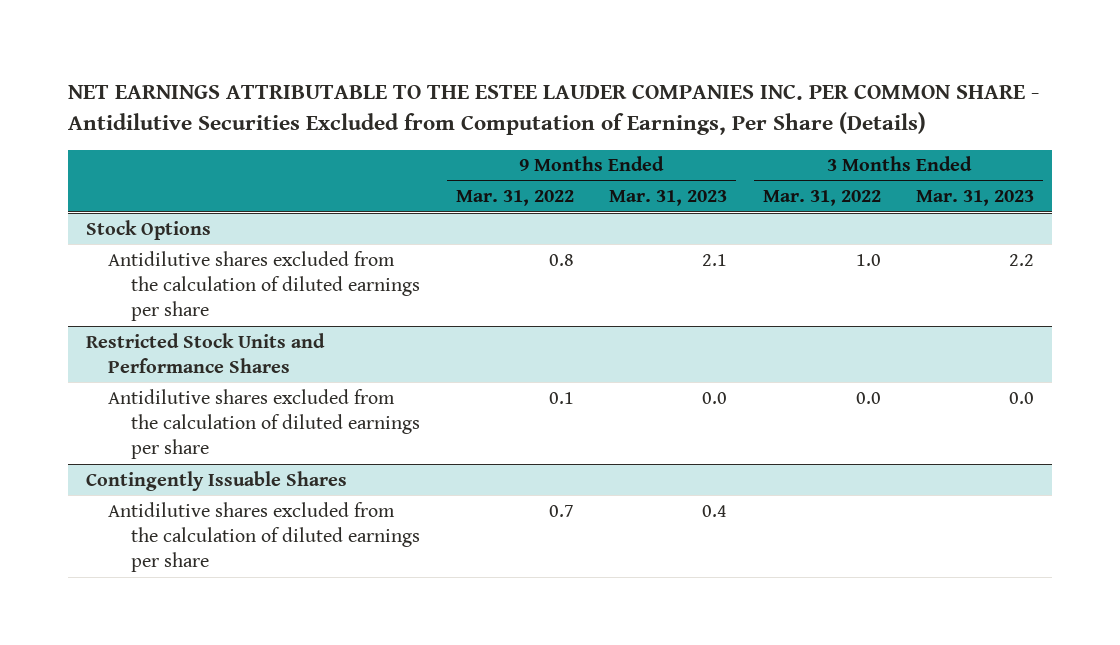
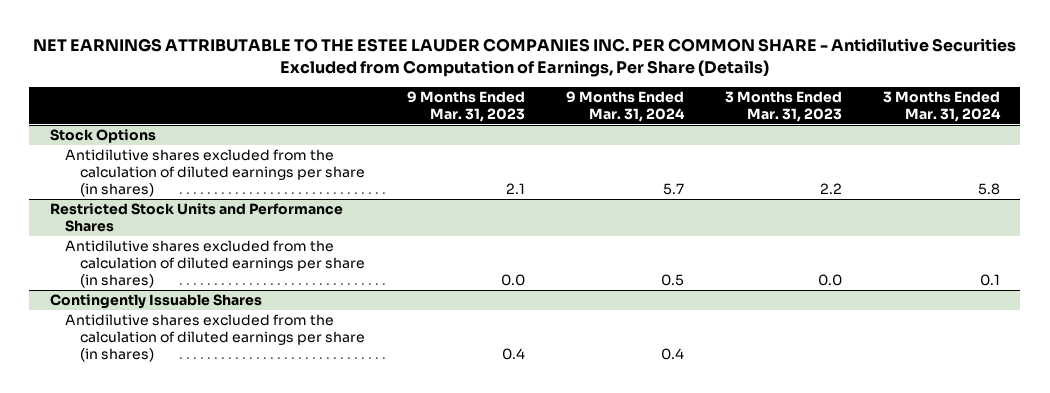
[455,190,574,207] Mar. 31, 2022 -> none
[762,190,881,207] Mar. 31, 2022 -> none
none -> [565,91,685,122] 9 Months Ended Mar. 31, 2024
none -> [882,91,1001,122] 3 Months Ended Mar. 31, 2024
[108,250,421,322] Antidilutive shares excluded from the calculation of diluted earnings per share -> [65,149,366,197] Antidilutive shares excluded from the calculation of diluted earnings per share (in shares)
[108,388,421,460] Antidilutive shares excluded from the calculation of diluted earnings per share -> [65,240,366,288] Antidilutive shares excluded from the calculation of diluted earnings per share (in shares)
[108,501,421,573] Antidilutive shares excluded from the calculation of diluted earnings per share -> [65,314,366,362] Antidilutive shares excluded from the calculation of diluted earnings per share (in shares)

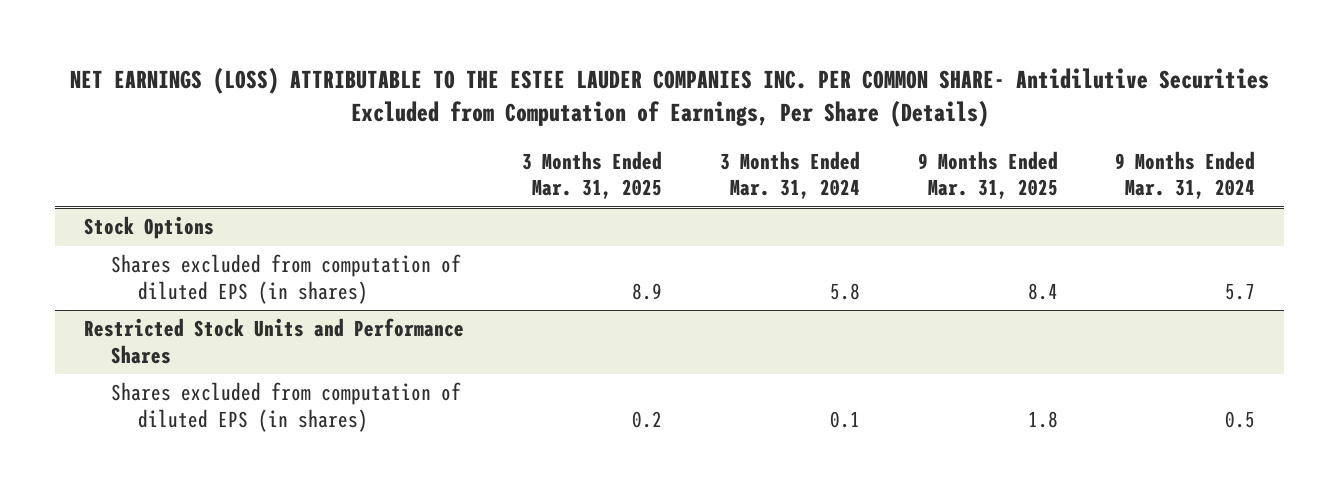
[32,37,1016,77] NET EARNINGS ATTRIBUTABLE TO THE ESTEE LAUDER COMPANIES INC. PER COMMON SHARE - Antidilutive Securities Excluded from Computation of Earnings, Per Share (Details) -> [69,67,1269,128] NET EARNINGS (LOSS) ATTRIBUTABLE TO THE ESTEE LAUDER COMPANIES INC. PER COMMON SHARE- Antidilutive Securities Excluded from Computation of Earnings, Per Share (Details)
[406,91,525,122] 9 Months Ended Mar. 31, 2023 -> none
[724,91,842,122] 3 Months Ended Mar. 31, 2023 -> none
none -> [521,151,662,200] 3 Months Ended Mar. 31, 2025
none -> [917,151,1058,200] 9 Months Ended Mar. 31, 2025
[65,149,366,197] Antidilutive shares excluded from the calculation of diluted earnings per share (in shares) -> [110,254,461,304] Shares excluded from computation of diluted EPS (in shares)
[49,294,262,310] Contingently Issuable Shares -> none
[65,314,366,362] Antidilutive shares excluded from the calculation of diluted earnings per share (in shares) -> none
[65,240,366,288] Antidilutive shares excluded from the calculation of diluted earnings per share (in shares) -> [110,382,461,432] Shares excluded from computation of diluted EPS (in shares)

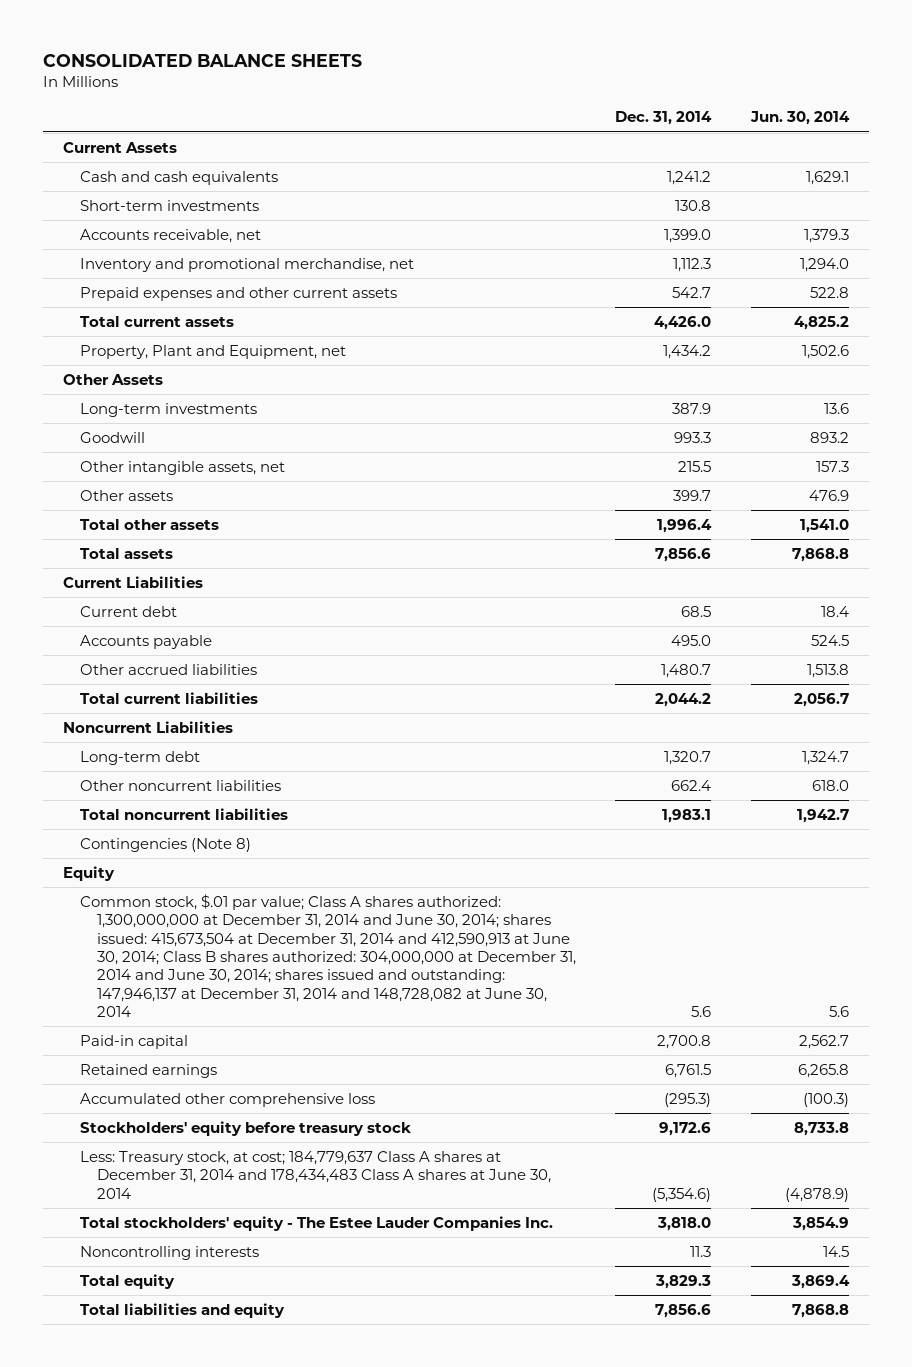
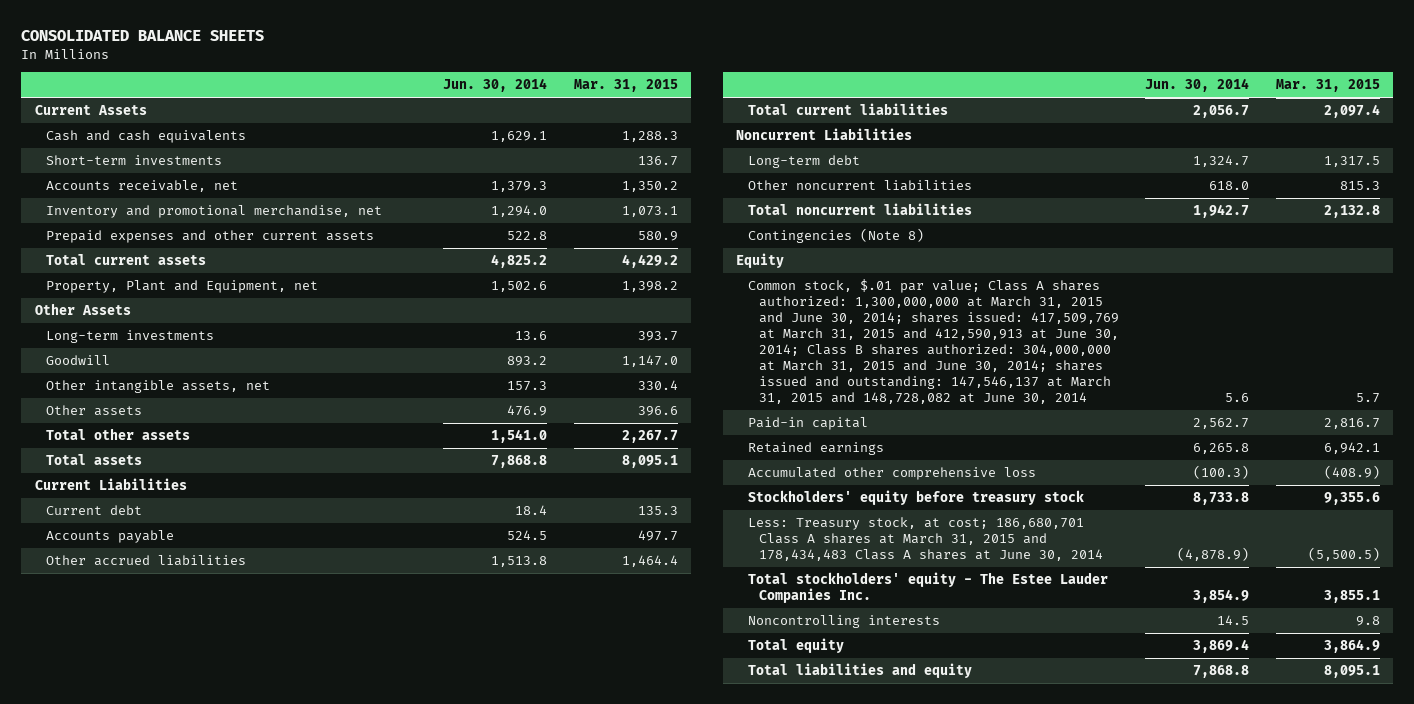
[615,111,713,126] Dec. 31, 2014 -> none
none -> [573,79,678,93] Mar. 31, 2015
[79,894,576,1018] Common stock, $.01 par value; Class A shares authorized: 1,300,000,000 at December 31, 2014 and June 30, 2014; shares issued: 415,673,504 at December 31, 2014 and 412,590,913 at June 30, 2014; Class B shares authorized: 304,000,000 at December 31, 2014 and June 30, 2014; shares issued and outstanding: 147,946,137 at December 31, 2014 and 148,728,082 at June 30, 2014 -> [747,279,1120,405] Common stock, $.01 par value; Class A shares authorized: 1,300,000,000 at March 31, 2015 and June 30, 2014; shares issued: 417,509,769 at March 31, 2015 and 412,590,913 at June 30, 2014; Class B shares authorized: 304,000,000 at March 31, 2015 and June 30, 2014; shares issued and outstanding: 147,546,137 at March 31, 2015 and 148,728,082 at June 30, 2014
[79,1151,551,1199] Less: Treasury stock, at cost; 184,779,637 Class A shares at December 31, 2014 and 178,434,483 Class A shares at June 30, 2014 -> [747,517,1104,562] Less: Treasury stock, at cost; 186,680,701 Class A shares at March 31, 2015 and 178,434,483 Class A shares at June 30, 2014

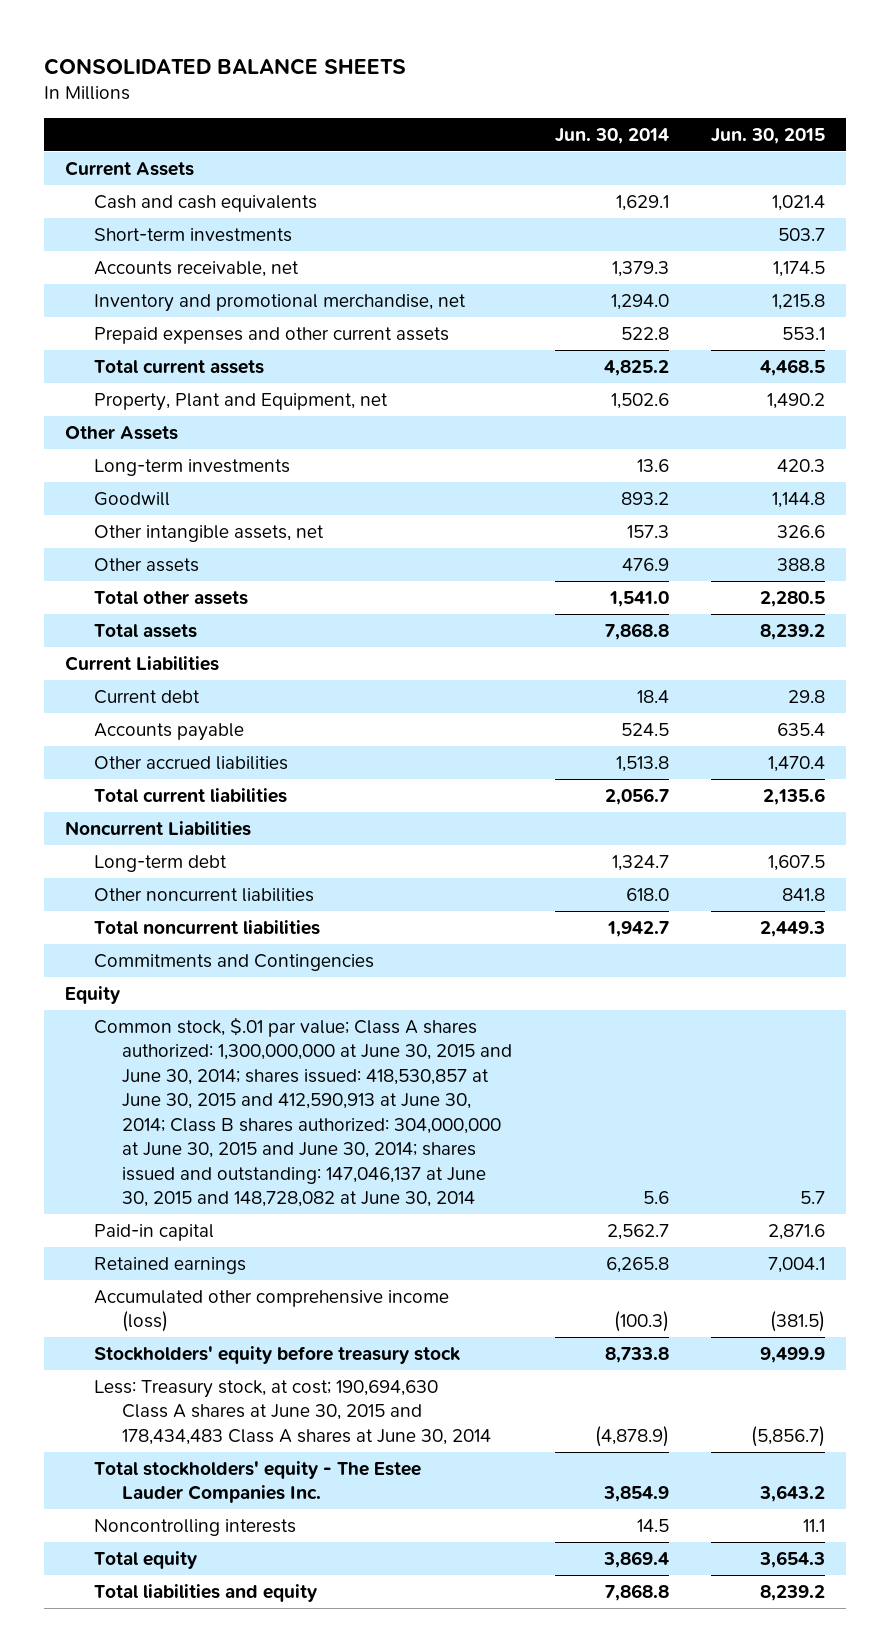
[573,79,678,93] Mar. 31, 2015 -> none
none -> [710,127,825,144] Jun. 30, 2015
[747,228,924,244] Contingencies (Note 8) -> [93,953,374,971] Commitments and Contingencies
[747,279,1120,405] Common stock, $.01 par value; Class A shares authorized: 1,300,000,000 at March 31, 2015 and June 30, 2014; shares issued: 417,509,769 at March 31, 2015 and 412,590,913 at June 30, 2014; Class B shares authorized: 304,000,000 at March 31, 2015 and June 30, 2014; shares issued and outstanding: 147,546,137 at March 31, 2015 and 148,728,082 at June 30, 2014 -> [93,1016,513,1208] Common stock, $.01 par value; Class A shares authorized: 1,300,000,000 at June 30, 2015 and June 30, 2014; shares issued: 418,530,857 at June 30, 2015 and 412,590,913 at June 30, 2014; Class B shares authorized: 304,000,000 at June 30, 2015 and June 30, 2014; shares issued and outstanding: 147,046,137 at June 30, 2015 and 148,728,082 at June 30, 2014
[747,467,1036,481] Accumulated other comprehensive loss -> [93,1289,449,1333] Accumulated other comprehensive income (loss)
[747,517,1104,562] Less: Treasury stock, at cost; 186,680,701 Class A shares at March 31, 2015 and 178,434,483 Class A shares at June 30, 2014 -> [93,1379,492,1445] Less: Treasury stock, at cost; 190,694,630 Class A shares at June 30, 2015 and 178,434,483 Class A shares at June 30, 2014

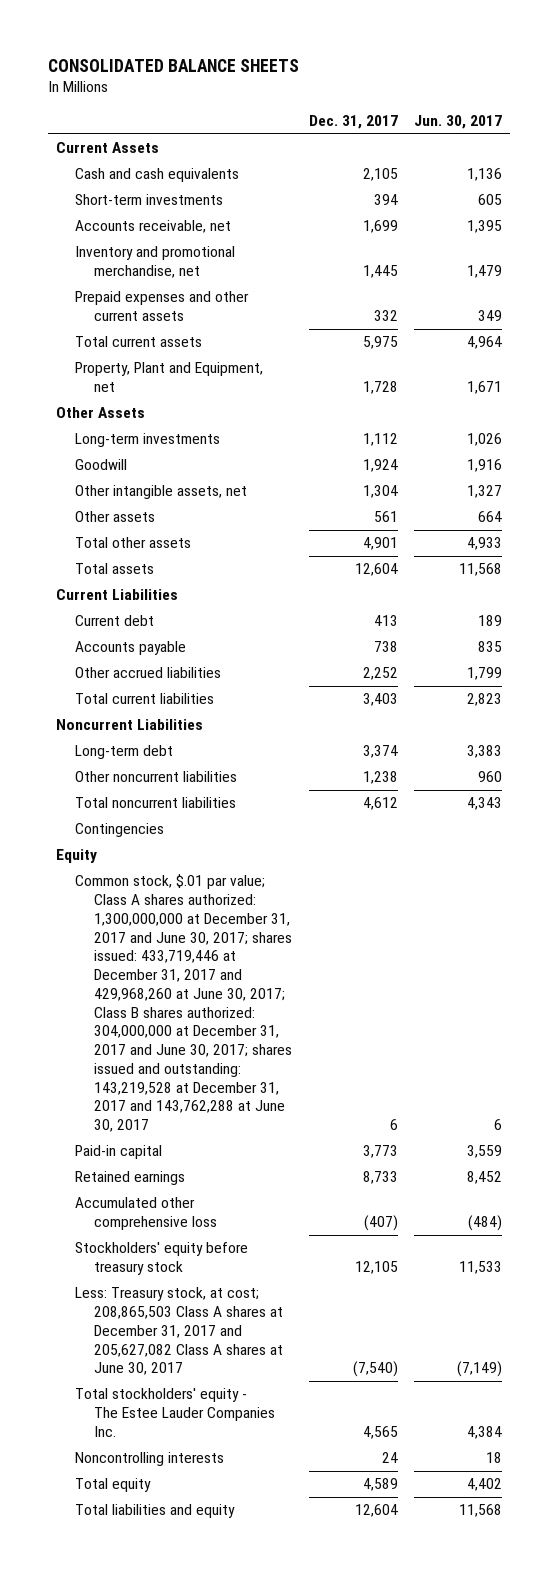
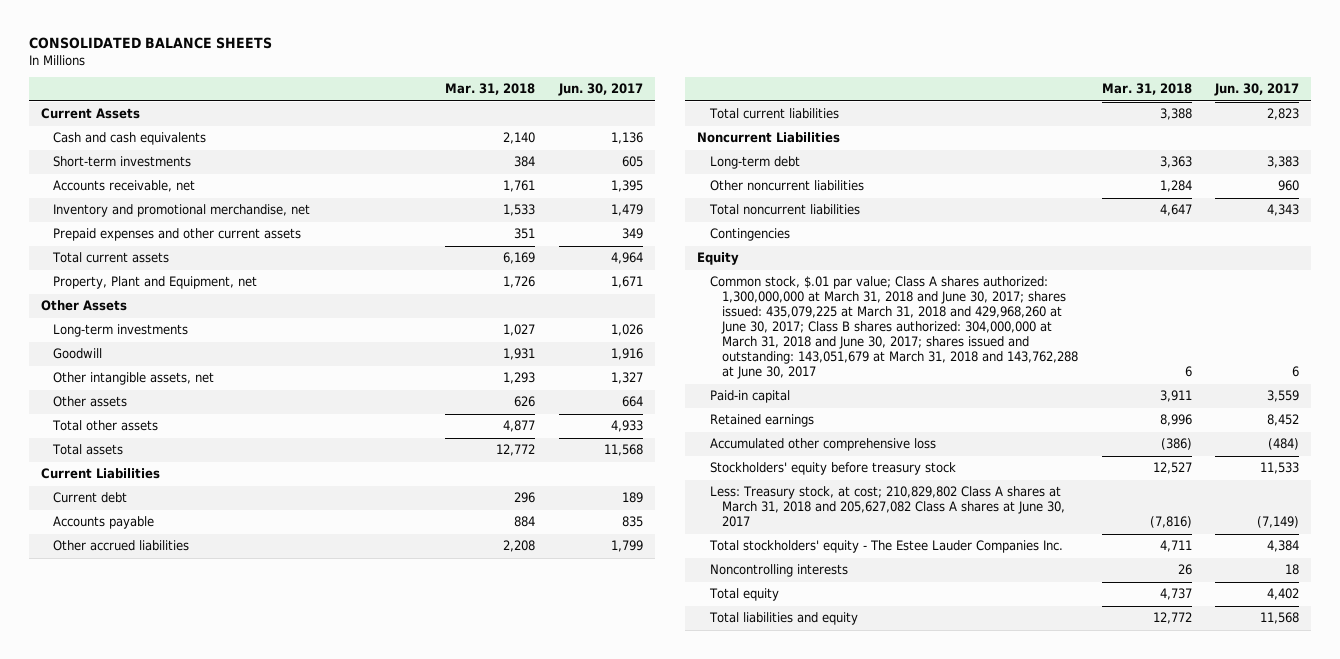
[308,115,398,130] Dec. 31, 2017 -> none
none -> [445,83,536,96] Mar. 31, 2018
[74,874,292,1133] Common stock, $.01 par value; Class A shares authorized: 1,300,000,000 at December 31, 2017 and June 30, 2017; shares issued: 433,719,446 at December 31, 2017 and 429,968,260 at June 30, 2017; Class B shares authorized: 304,000,000 at December 31, 2017 and June 30, 2017; shares issued and outstanding: 143,219,528 at December 31, 2017 and 143,762,288 at June 30, 2017 -> [709,276,1079,380] Common stock, $.01 par value; Class A shares authorized: 1,300,000,000 at March 31, 2018 and June 30, 2017; shares issued: 435,079,225 at March 31, 2018 and 429,968,260 at June 30, 2017; Class B shares authorized: 304,000,000 at March 31, 2018 and June 30, 2017; shares issued and outstanding: 143,051,679 at March 31, 2018 and 143,762,288 at June 30, 2017
[74,1287,283,1376] Less: Treasury stock, at cost; 208,865,503 Class A shares at December 31, 2017 and 205,627,082 Class A shares at June 30, 2017 -> [709,486,1066,528] Less: Treasury stock, at cost; 210,829,802 Class A shares at March 31, 2018 and 205,627,082 Class A shares at June 30, 2017

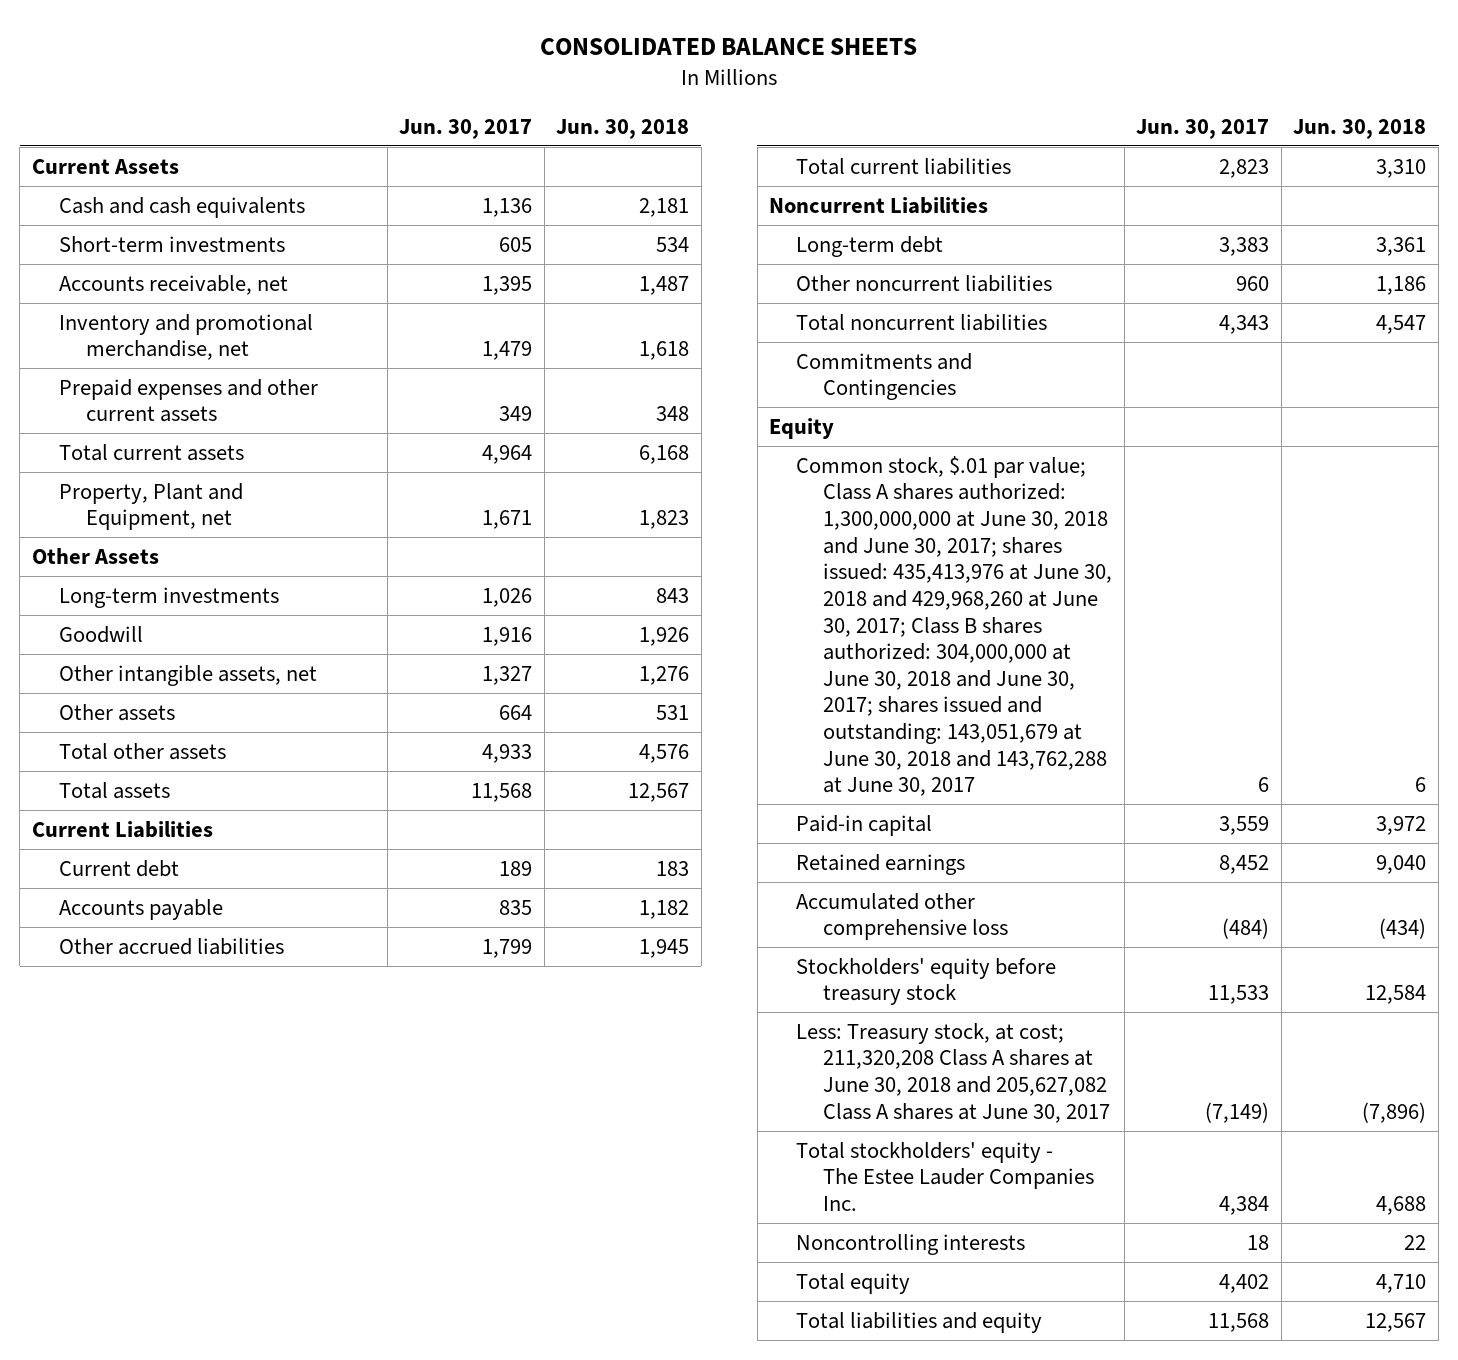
[445,83,536,96] Mar. 31, 2018 -> none
none -> [556,118,690,139] Jun. 30, 2018
[709,228,790,242] Contingencies -> [796,352,973,401] Commitments and Contingencies
[709,276,1079,380] Common stock, $.01 par value; Class A shares authorized: 1,300,000,000 at March 31, 2018 and June 30, 2017; shares issued: 435,079,225 at March 31, 2018 and 429,968,260 at June 30, 2017; Class B shares authorized: 304,000,000 at March 31, 2018 and June 30, 2017; shares issued and outstanding: 143,051,679 at March 31, 2018 and 143,762,288 at June 30, 2017 -> [796,455,1113,797] Common stock, $.01 par value; Class A shares authorized: 1,300,000,000 at June 30, 2018 and June 30, 2017; shares issued: 435,413,976 at June 30, 2018 and 429,968,260 at June 30, 2017; Class B shares authorized: 304,000,000 at June 30, 2018 and June 30, 2017; shares issued and outstanding: 143,051,679 at June 30, 2018 and 143,762,288 at June 30, 2017
[709,486,1066,528] Less: Treasury stock, at cost; 210,829,802 Class A shares at March 31, 2018 and 205,627,082 Class A shares at June 30, 2017 -> [796,1022,1111,1123] Less: Treasury stock, at cost; 211,320,208 Class A shares at June 30, 2018 and 205,627,082 Class A shares at June 30, 2017

